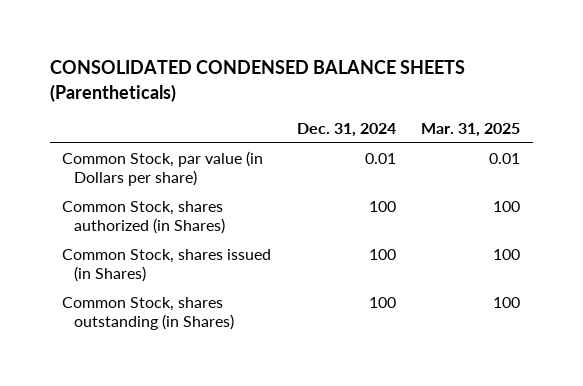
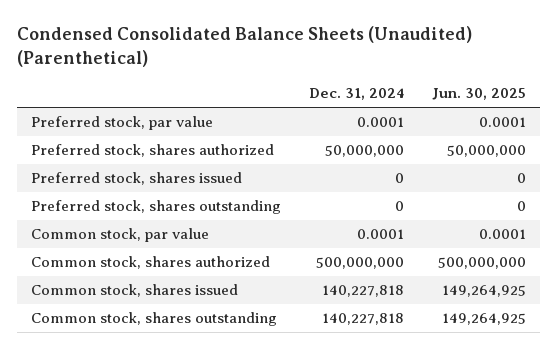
[49,60,465,102] CONSOLIDATED CONDENSED BALANCE SHEETS (Parentheticals) -> [16,26,472,67] Condensed Consolidated Balance Sheets (Unaudited) (Parenthetical)
[421,123,521,138] Mar. 31, 2025 -> none
none -> [431,88,526,101] Jun. 30, 2025
none -> [30,116,213,131] Preferred stock, par value
none -> [30,144,274,158] Preferred stock, shares authorized
none -> [30,172,242,186] Preferred stock, shares issued
none -> [30,200,281,215] Preferred stock, shares outstanding
[62,150,264,187] Common Stock, par value (in Dollars per share) -> [30,228,209,243] Common stock, par value
[364,152,396,164] 0.01 -> [356,229,404,240] 0.0001
[62,200,225,235] Common Stock, shares authorized (in Shares) -> [30,256,270,270] Common stock, shares authorized
[368,200,396,212] 100 -> [315,257,404,270] 500,000,000
[62,248,272,283] Common Stock, shares issued (in Shares) -> [30,284,238,298] Common stock, shares issued
[368,248,396,260] 100 -> [321,285,404,298] 140,227,818
[62,296,234,331] Common Stock, shares outstanding (in Shares) -> [30,312,277,327] Common stock, shares outstanding
[368,296,396,308] 100 -> [321,313,404,326] 140,227,818

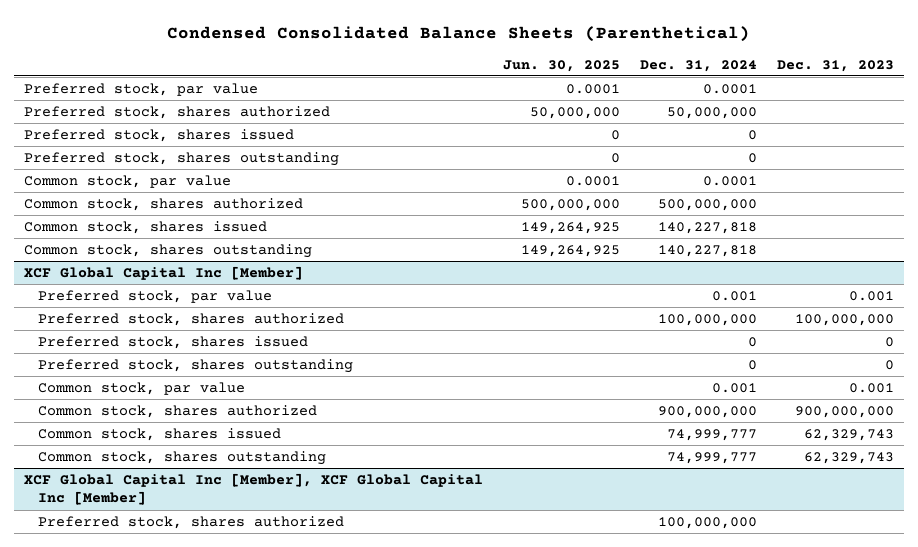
[16,26,472,67] Condensed Consolidated Balance Sheets (Unaudited) (Parenthetical) -> [166,25,750,42] Condensed Consolidated Balance Sheets (Parenthetical)
none -> [776,59,894,72] Dec. 31, 2023
none -> [23,266,303,281] XCF Global Capital Inc [Member]
none -> [38,290,273,304] Preferred stock, par value
none -> [38,313,345,327] Preferred stock, shares authorized
none -> [38,336,309,350] Preferred stock, shares issued
none -> [38,359,354,374] Preferred stock, shares outstanding
none -> [38,382,246,396] Common stock, par value
none -> [38,405,318,419] Common stock, shares authorized
none -> [38,428,282,442] Common stock, shares issued
none -> [38,451,327,466] Common stock, shares outstanding
none -> [23,473,483,506] XCF Global Capital Inc [Member], XCF Global Capital Inc [Member]
none -> [38,516,345,530] Preferred stock, shares authorized

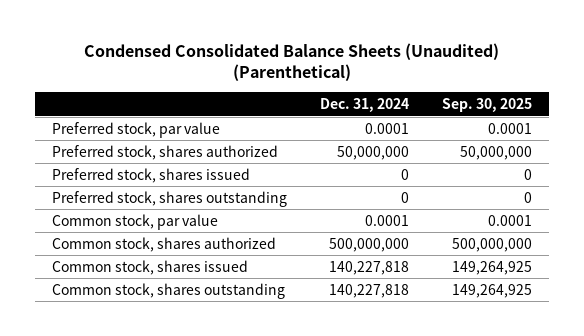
[166,25,750,42] Condensed Consolidated Balance Sheets (Parenthetical) -> [83,42,499,82] Condensed Consolidated Balance Sheets (Unaudited) (Parenthetical)
[502,59,620,72] Jun. 30, 2025 -> none
[776,59,894,72] Dec. 31, 2023 -> none
none -> [442,98,533,113] Sep. 30, 2025
[23,266,303,281] XCF Global Capital Inc [Member] -> none
[38,290,273,304] Preferred stock, par value -> none
[38,313,345,327] Preferred stock, shares authorized -> none
[38,336,309,350] Preferred stock, shares issued -> none
[38,359,354,374] Preferred stock, shares outstanding -> none
[38,382,246,396] Common stock, par value -> none
[38,405,318,419] Common stock, shares authorized -> none
[38,428,282,442] Common stock, shares issued -> none
[38,451,327,466] Common stock, shares outstanding -> none
[23,473,483,506] XCF Global Capital Inc [Member], XCF Global Capital Inc [Member] -> none
[38,516,345,530] Preferred stock, shares authorized -> none

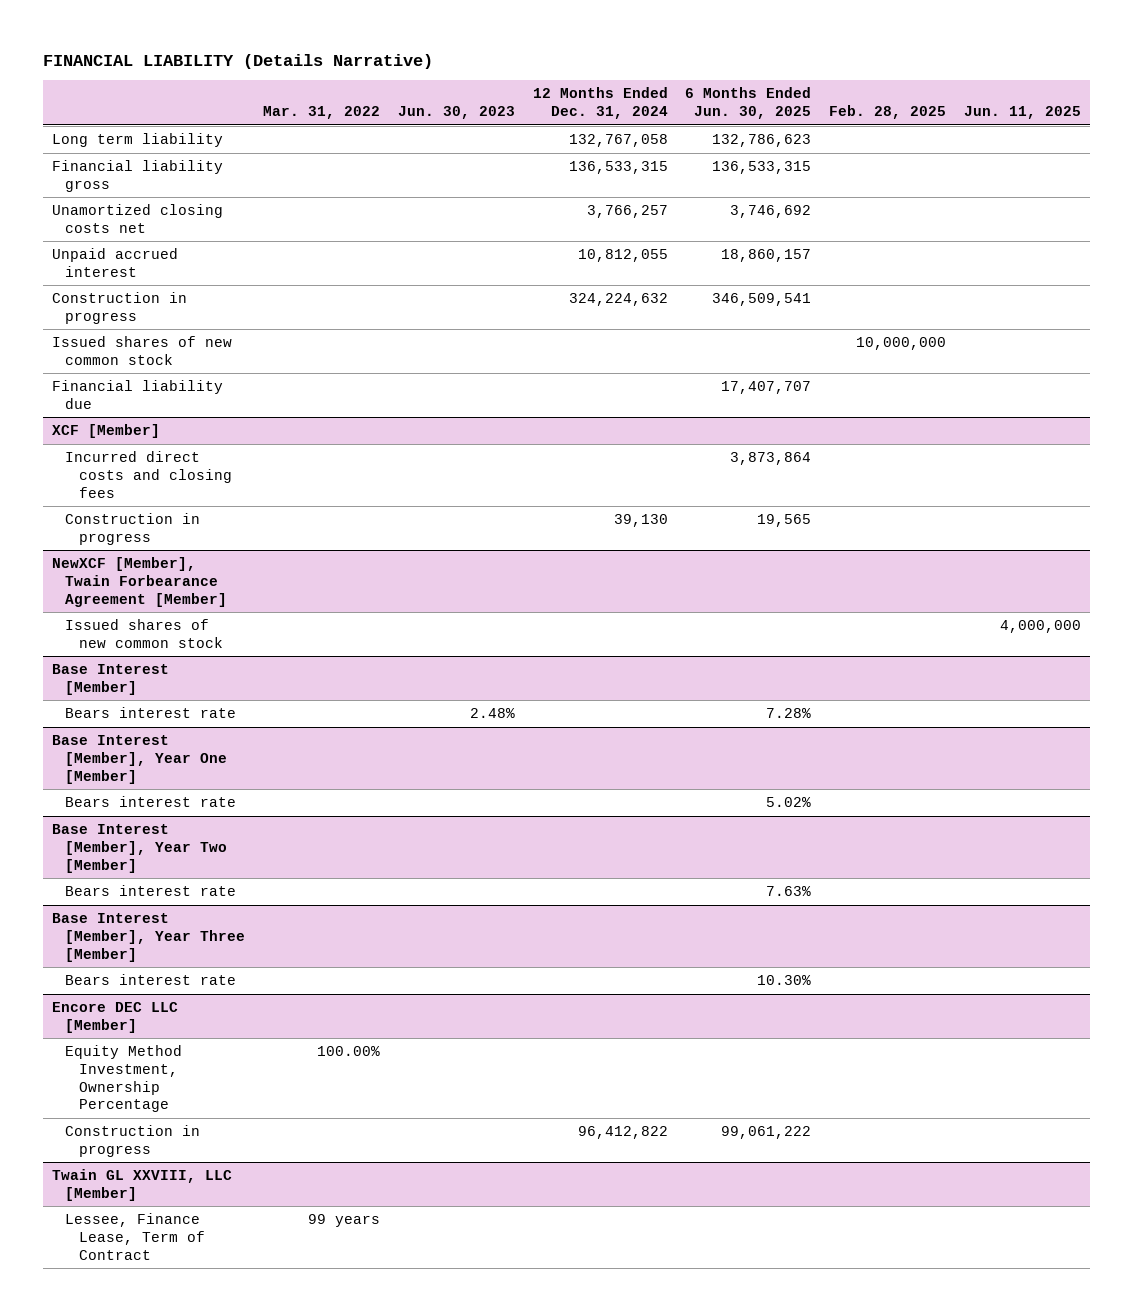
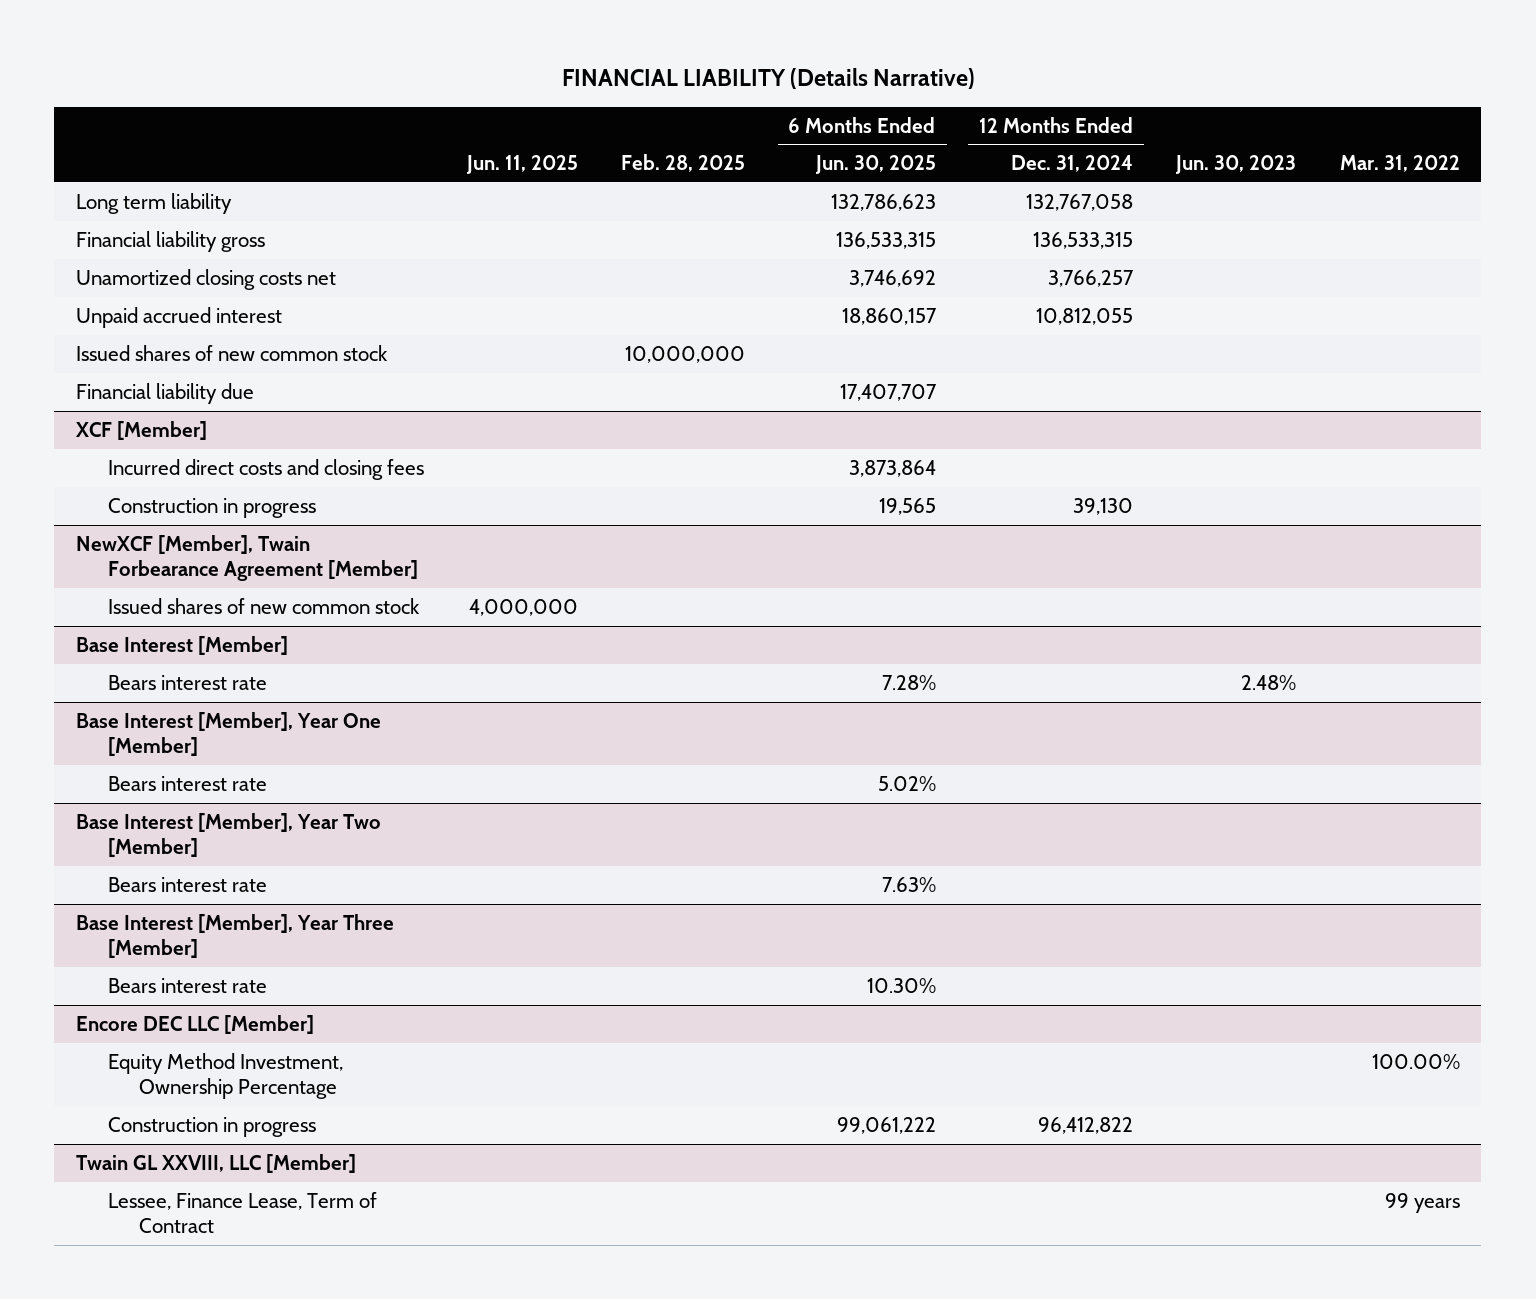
[51,292,187,324] Construction in progress -> none

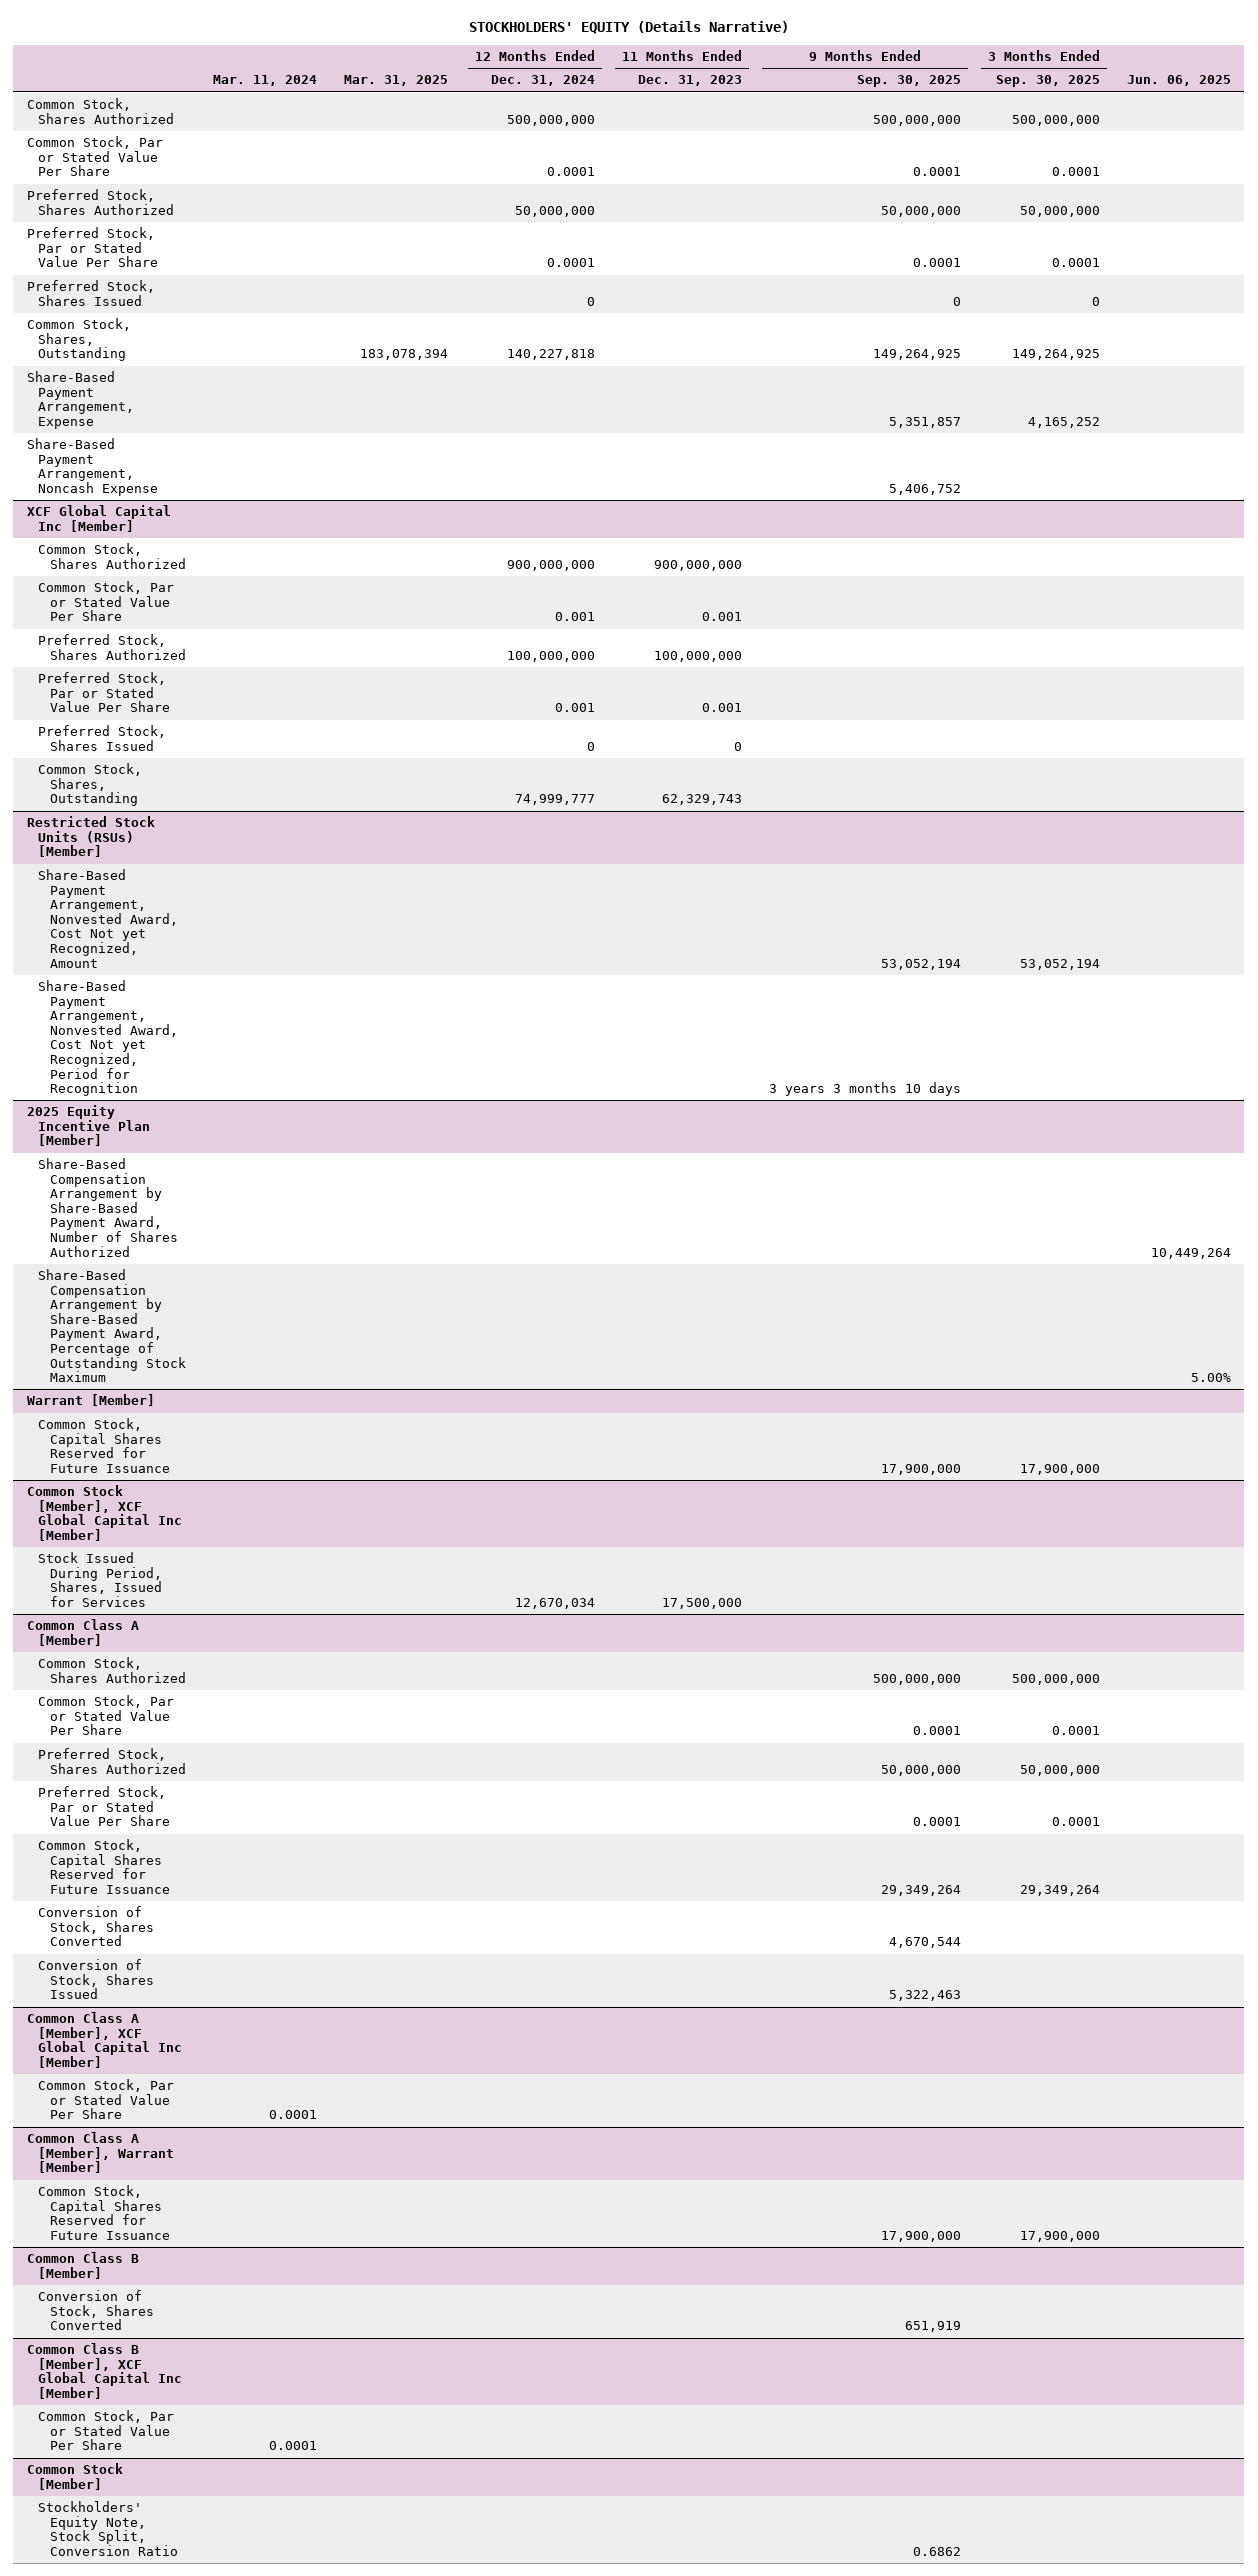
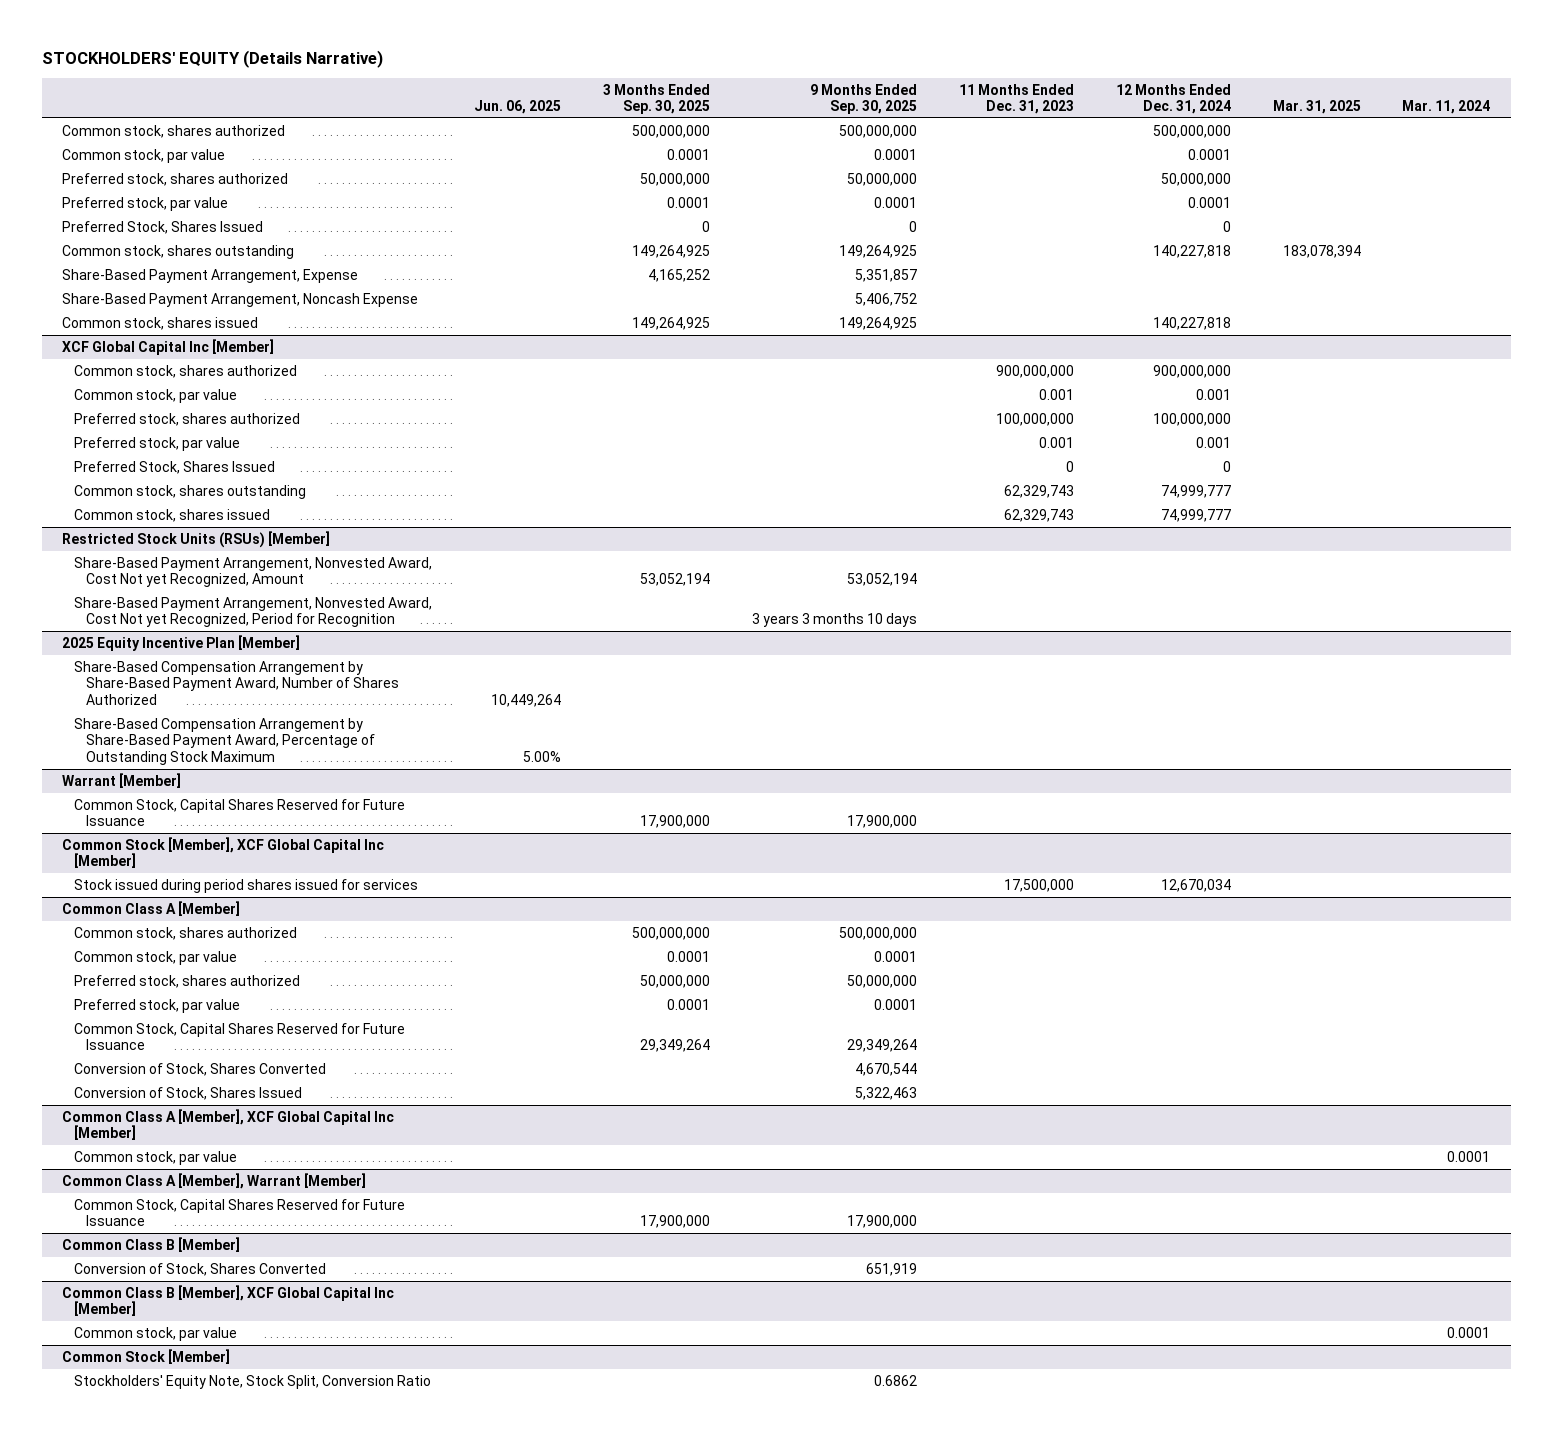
[26,98,175,124] Common Stock, Shares Authorized -> [62,124,286,138] Common stock, shares authorized
[26,136,163,177] Common Stock, Par or Stated Value Per Share -> [62,148,226,163] Common stock, par value
[26,189,175,215] Preferred Stock, Shares Authorized -> [62,172,289,186] Preferred stock, shares authorized
[26,227,159,268] Preferred Stock, Par or Stated Value Per Share -> [62,196,229,211] Preferred stock, par value
[26,318,131,362] Common Stock, Shares, Outstanding -> [62,244,295,259] Common stock, shares outstanding
none -> [62,316,259,330] Common stock, shares issued
[38,543,187,569] Common Stock, Shares Authorized -> [74,364,298,378] Common stock, shares authorized
[38,581,175,622] Common Stock, Par or Stated Value Per Share -> [74,388,238,403] Common stock, par value
[38,634,187,660] Preferred Stock, Shares Authorized -> [74,412,301,426] Preferred stock, shares authorized
[38,672,171,713] Preferred Stock, Par or Stated Value Per Share -> [74,436,241,451] Preferred stock, par value
[38,763,143,807] Common Stock, Shares, Outstanding -> [74,484,307,499] Common stock, shares outstanding
none -> [74,508,271,522] Common stock, shares issued
[38,1552,163,1607] Stock Issued During Period, Shares, Issued for Services -> [74,878,419,893] Stock issued during period shares issued for services
[38,1657,187,1683] Common Stock, Shares Authorized -> [74,926,298,940] Common stock, shares authorized
[38,1695,175,1736] Common Stock, Par or Stated Value Per Share -> [74,950,238,965] Common stock, par value
[38,1748,187,1774] Preferred Stock, Shares Authorized -> [74,974,301,988] Preferred stock, shares authorized
[38,1786,171,1827] Preferred Stock, Par or Stated Value Per Share -> [74,998,241,1013] Preferred stock, par value
[38,2079,175,2120] Common Stock, Par or Stated Value Per Share -> [74,1150,238,1165] Common stock, par value
[38,2410,175,2451] Common Stock, Par or Stated Value Per Share -> [74,1326,238,1341] Common stock, par value

